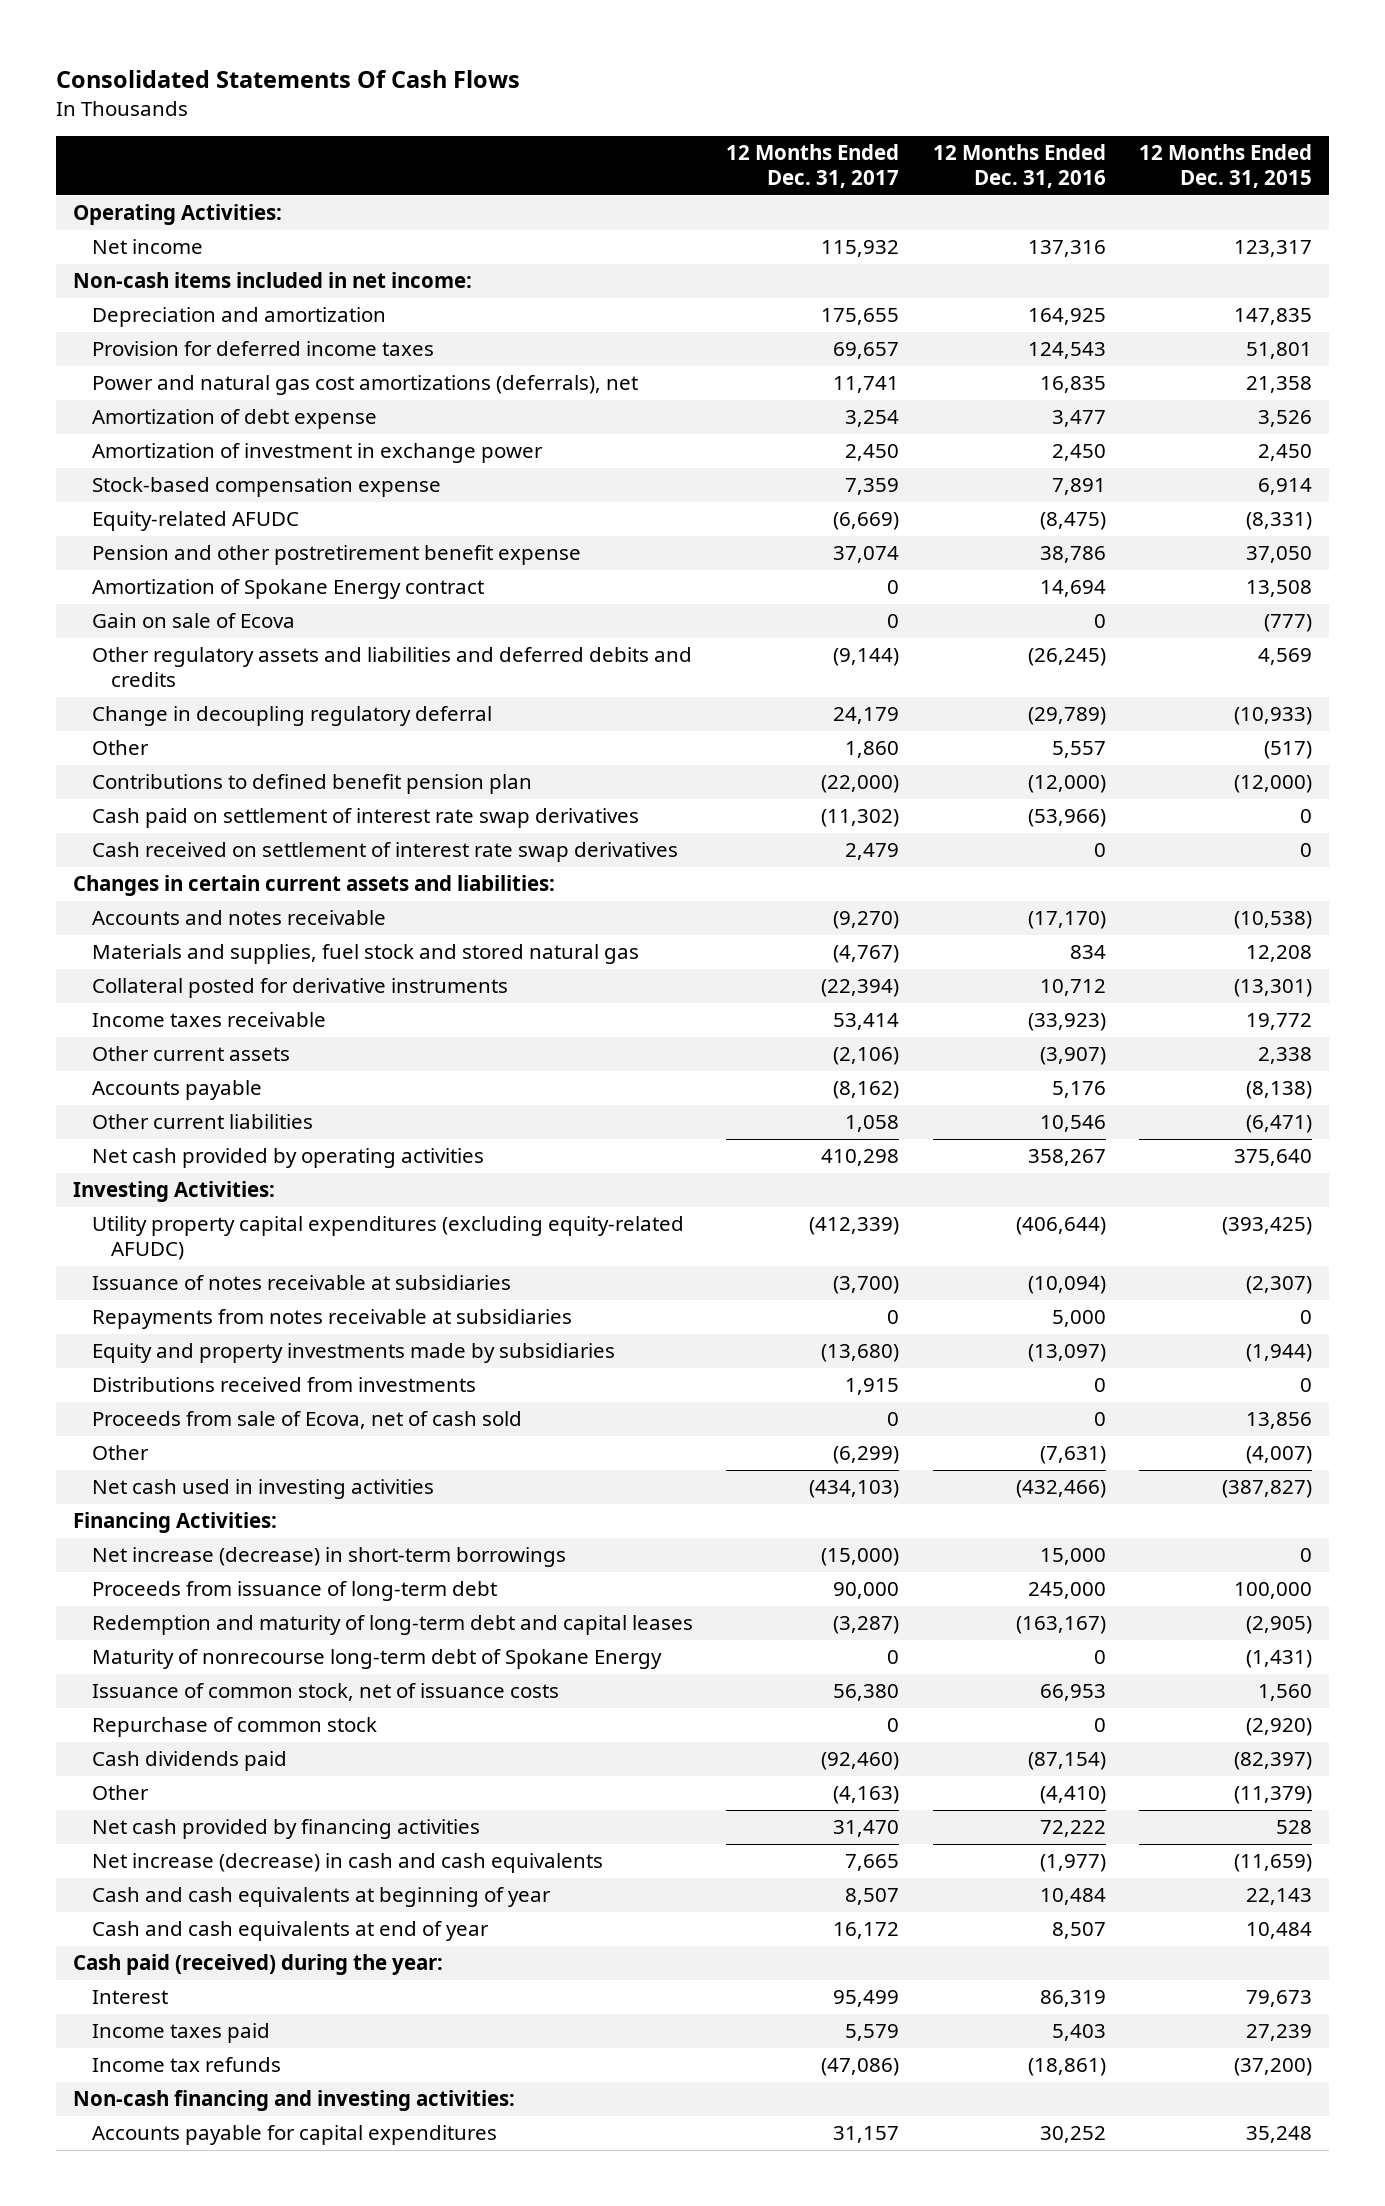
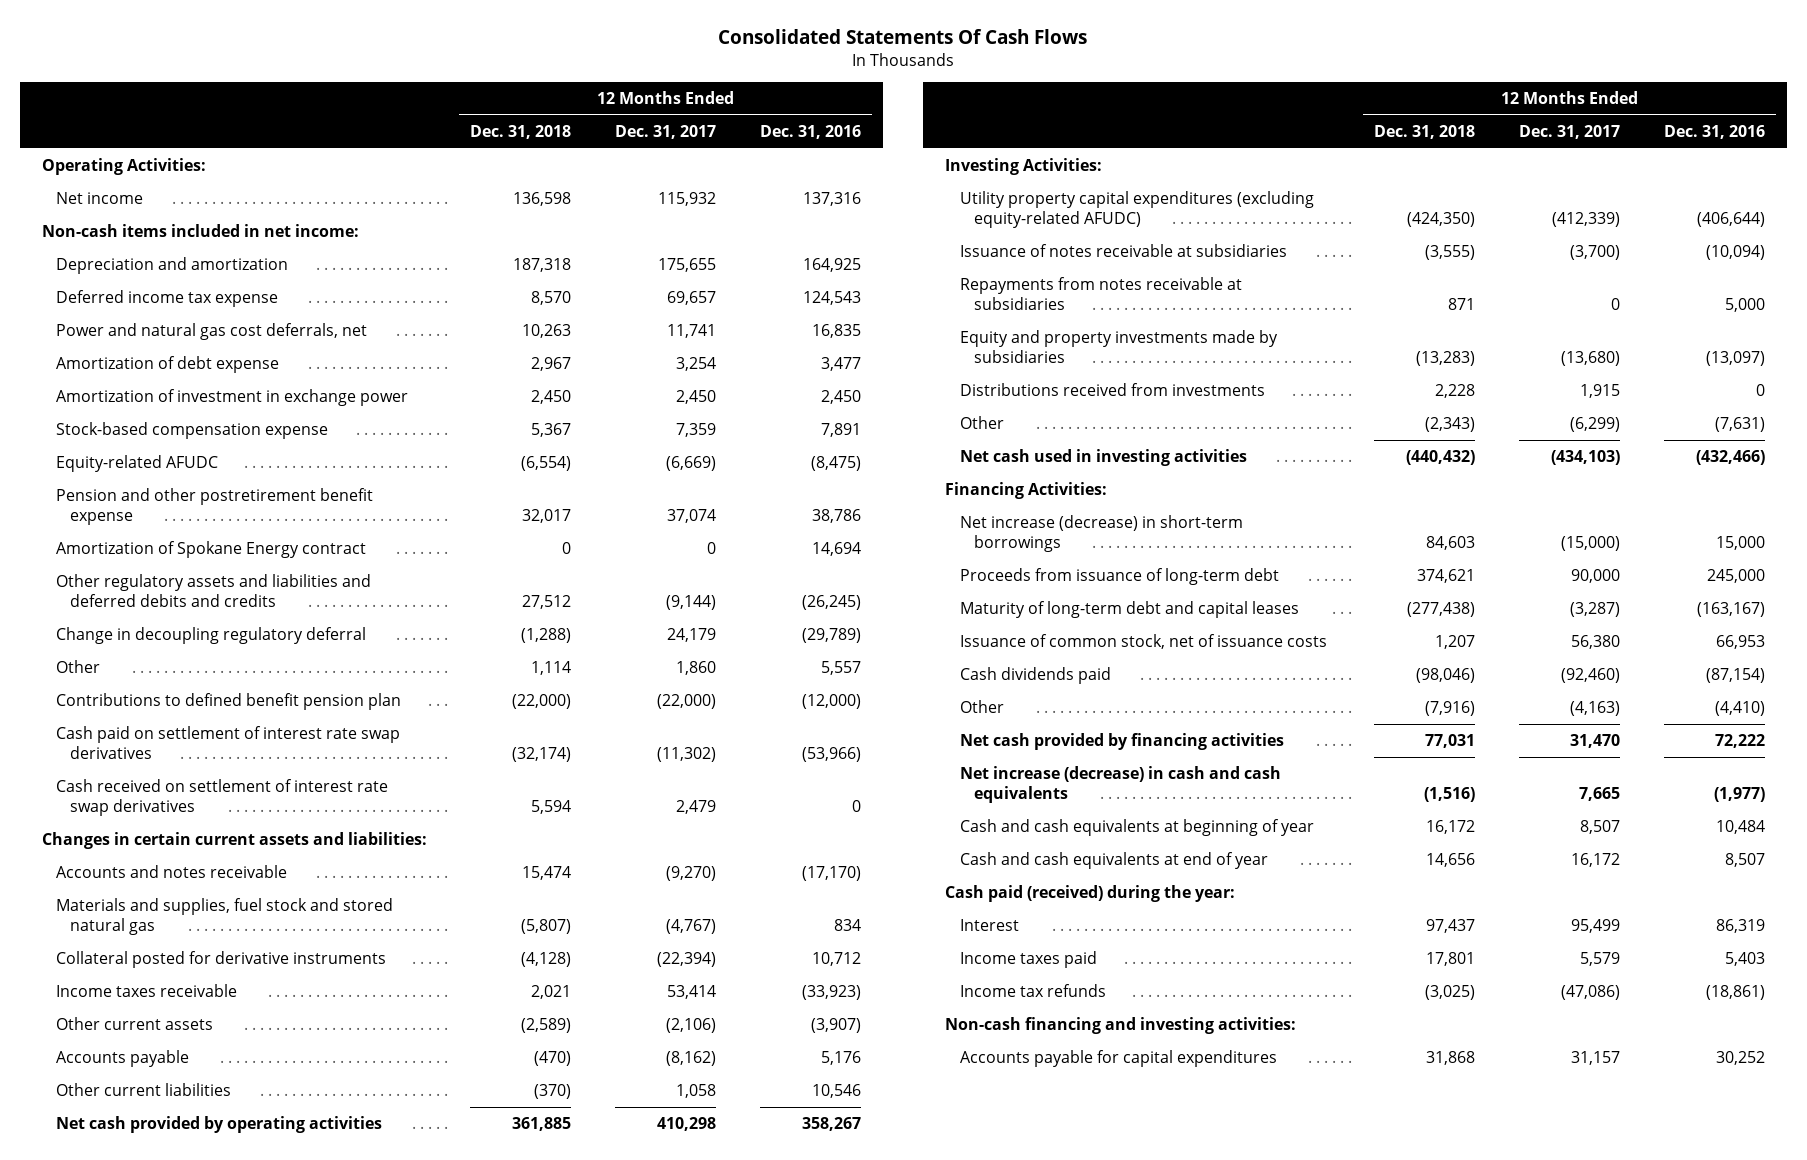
[1139,144,1313,188] 12 Months Ended Dec. 31, 2015 -> none
none -> [470,124,572,139] Dec. 31, 2018
[92,341,435,357] Provision for deferred income taxes -> [55,290,278,308] Deferred income tax expense
[92,375,639,396] Power and natural gas cost amortizations (deferrals), net -> [55,323,367,341] Power and natural gas cost deferrals, net
[92,613,296,629] Gain on sale of Ecova -> none
[92,1411,523,1430] Proceeds from sale of Ecova, net of cash sold -> none
[92,1649,663,1670] Maturity of nonrecourse long-term debt of Spokane Energy -> none
[92,1615,694,1636] Redemption and maturity of long-term debt and capital leases -> [959,601,1299,619] Maturity of long-term debt and capital leases
[92,1717,378,1738] Repurchase of common stock -> none

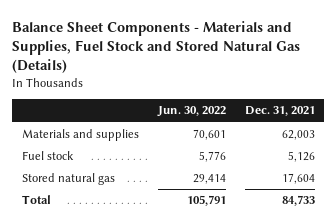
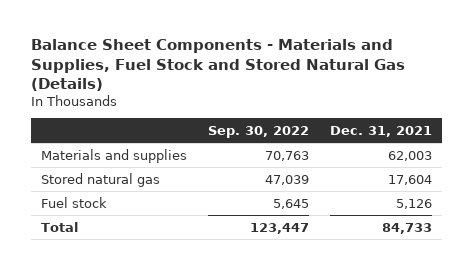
[156,106,226,118] Jun. 30, 2022 -> none
none -> [208,125,310,138] Sep. 30, 2022
[21,151,74,161] Fuel stock -> [41,196,108,208] Fuel stock

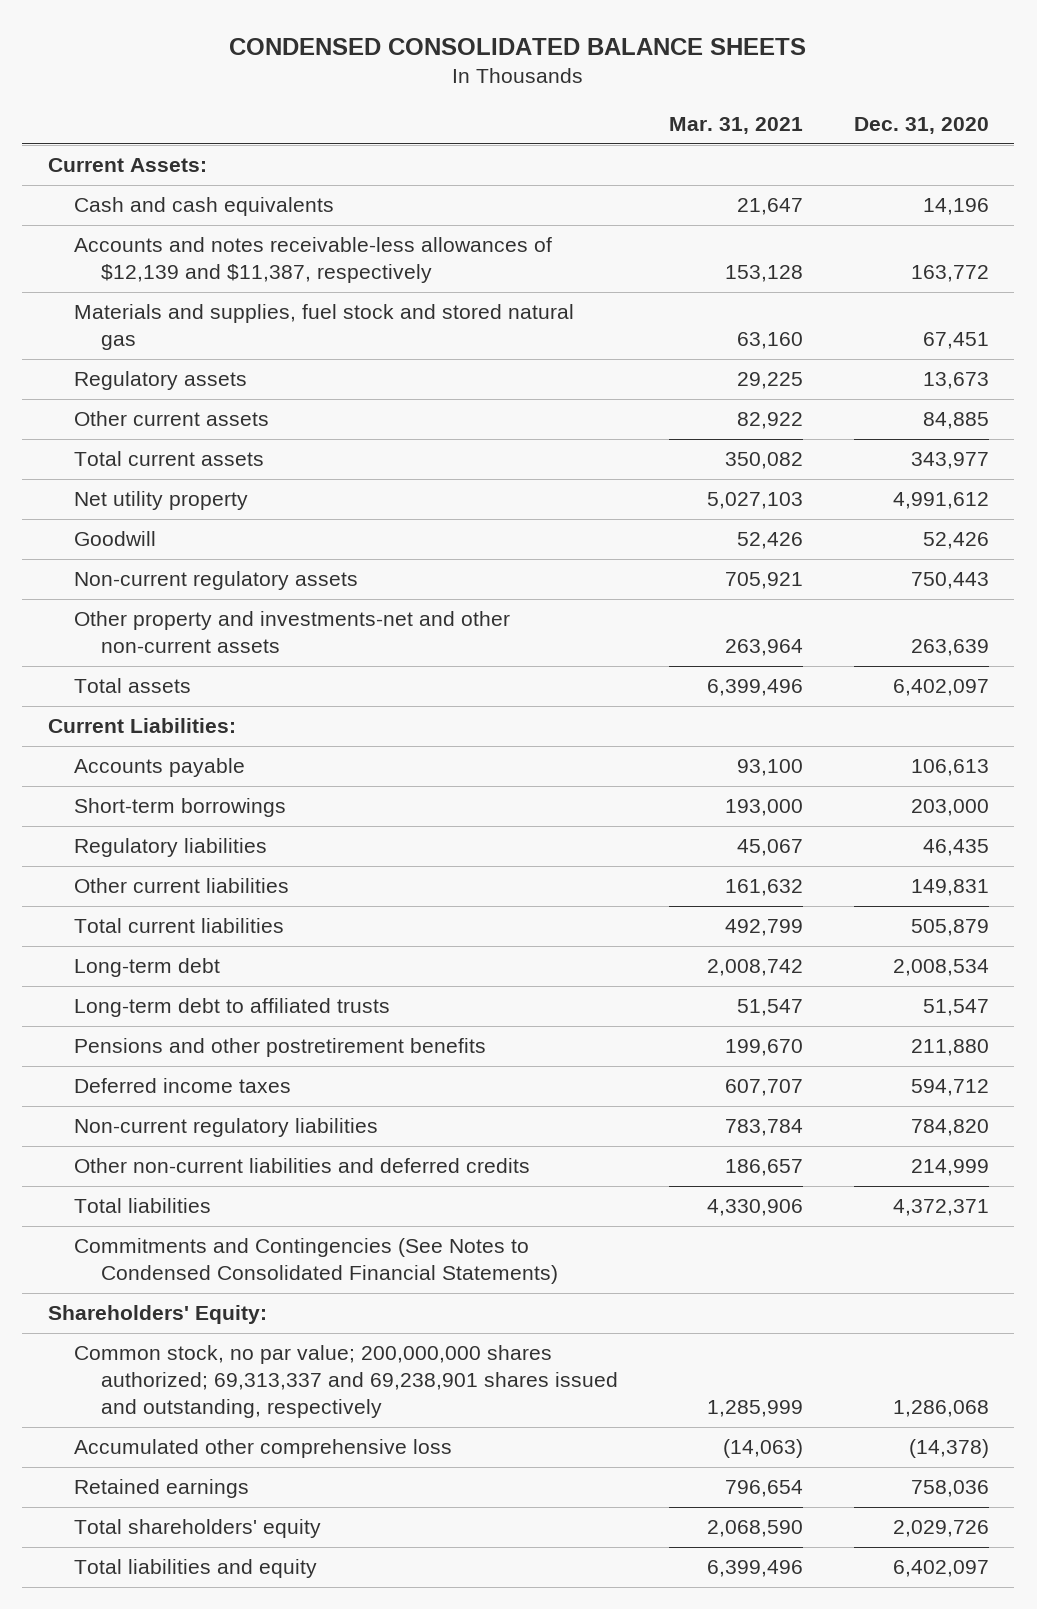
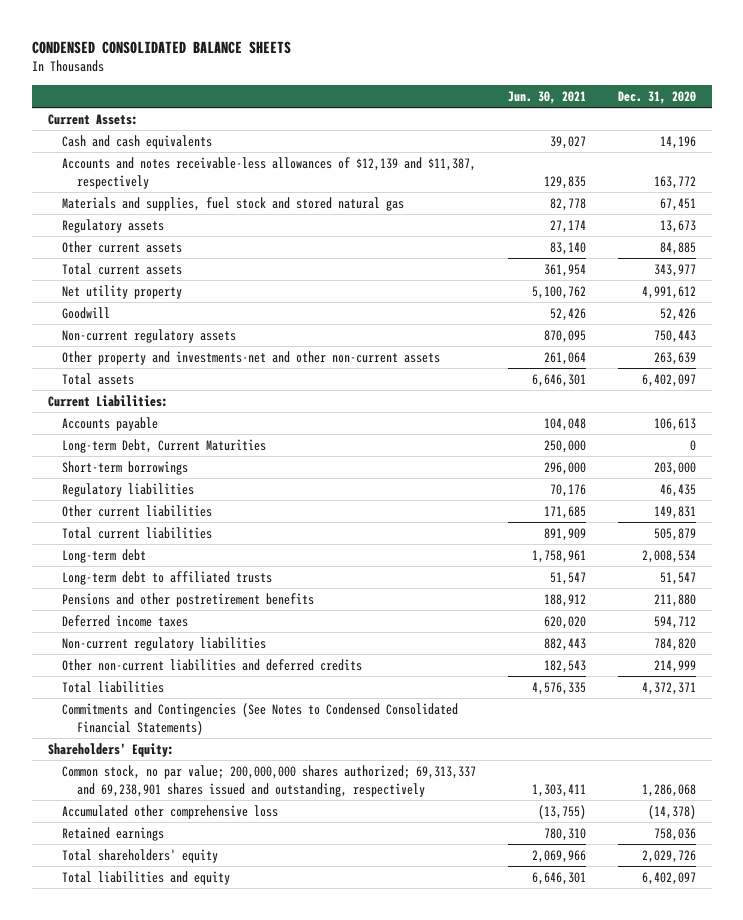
[668,117,803,135] Mar. 31, 2021 -> none
none -> [507,90,586,104] Jun. 30, 2021
none -> [62,438,267,453] Long-term Debt, Current Maturities

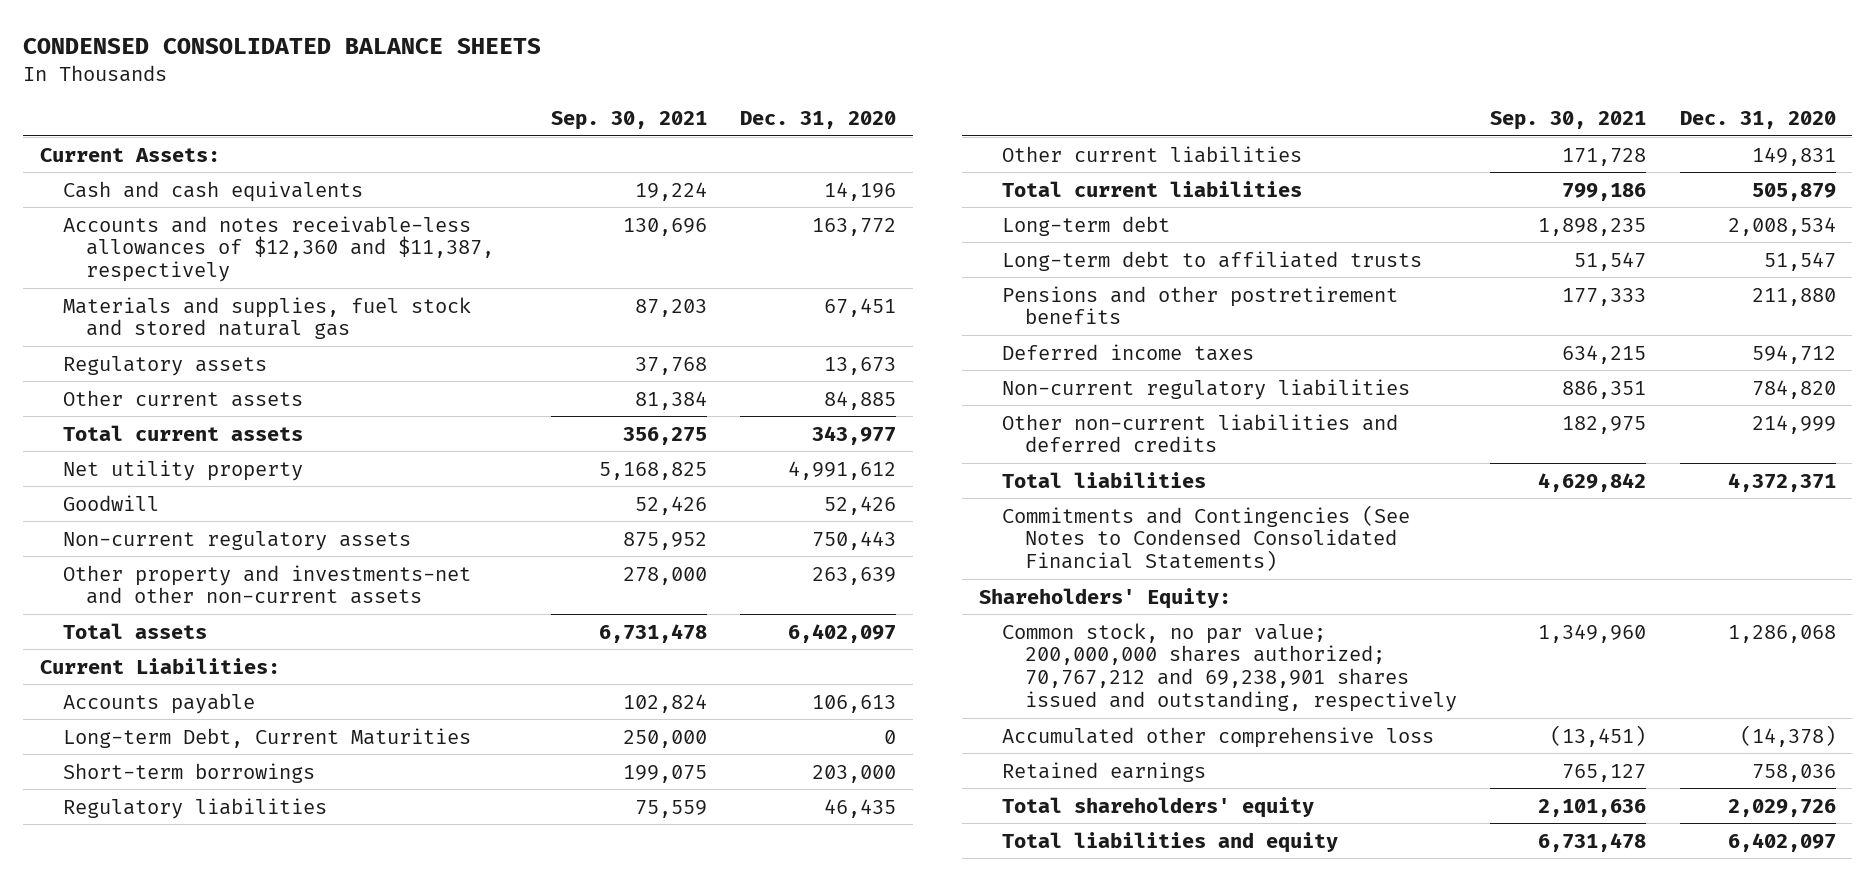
[507,90,586,104] Jun. 30, 2021 -> none
none -> [550,111,707,131] Sep. 30, 2021
[62,156,477,189] Accounts and notes receivable-less allowances of $12,139 and $11,387, respectively -> [62,215,494,283] Accounts and notes receivable-less allowances of $12,360 and $11,387, respectively
[62,764,477,797] Common stock, no par value; 200,000,000 shares authorized; 69,313,337 and 69,238,901 shares issued and outstanding, respectively -> [1001,622,1457,712] Common stock, no par value; 200,000,000 shares authorized; 70,767,212 and 69,238,901 shares issued and outstanding, respectively

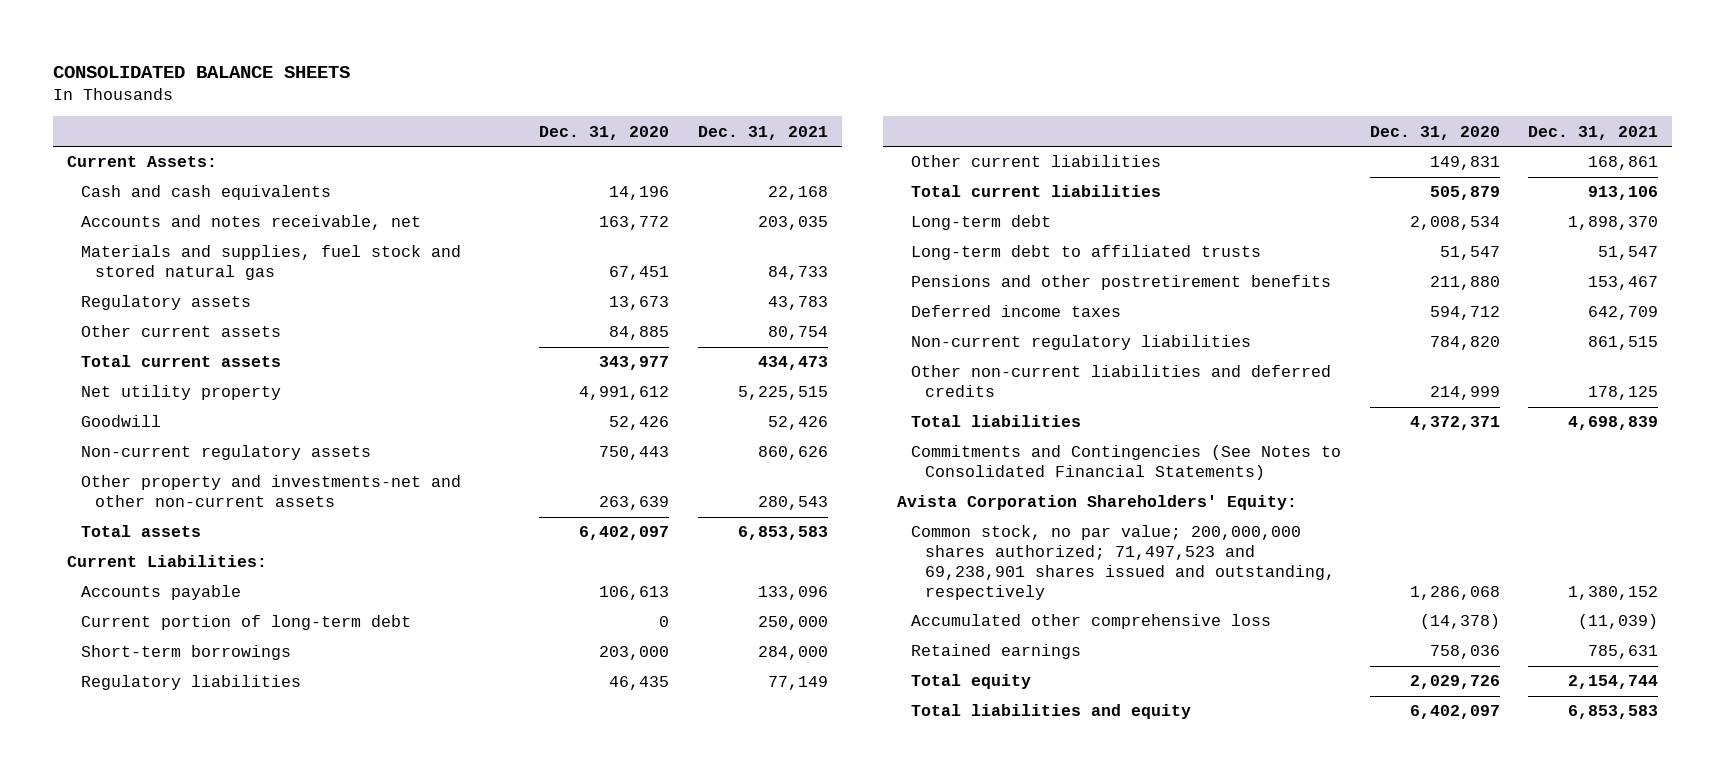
[23,38,542,55] CONDENSED CONSOLIDATED BALANCE SHEETS -> [52,66,350,79] CONSOLIDATED BALANCE SHEETS
[550,111,707,131] Sep. 30, 2021 -> none
none -> [697,125,828,140] Dec. 31, 2021
[62,215,494,283] Accounts and notes receivable-less allowances of $12,360 and $11,387, respectively -> [81,215,422,231] Accounts and notes receivable, net
[62,727,471,748] Long-term Debt, Current Maturities -> [81,615,412,631] Current portion of long-term debt
[1001,504,1410,572] Commitments and Contingencies (See Notes to Condensed Consolidated Financial Statements) -> [911,445,1342,481] Commitments and Contingencies (See Notes to Consolidated Financial Statements)
[979,587,1232,609] Shareholders' Equity: -> [897,495,1298,511] Avista Corporation Shareholders' Equity:
[1001,622,1457,712] Common stock, no par value; 200,000,000 shares authorized; 70,767,212 and 69,238,901 shares issued and outstanding, respectively -> [911,525,1336,600] Common stock, no par value; 200,000,000 shares authorized; 71,497,523 and 69,238,901 shares issued and outstanding, respectively
[1001,796,1314,818] Total shareholders' equity -> [911,674,1032,690] Total equity

